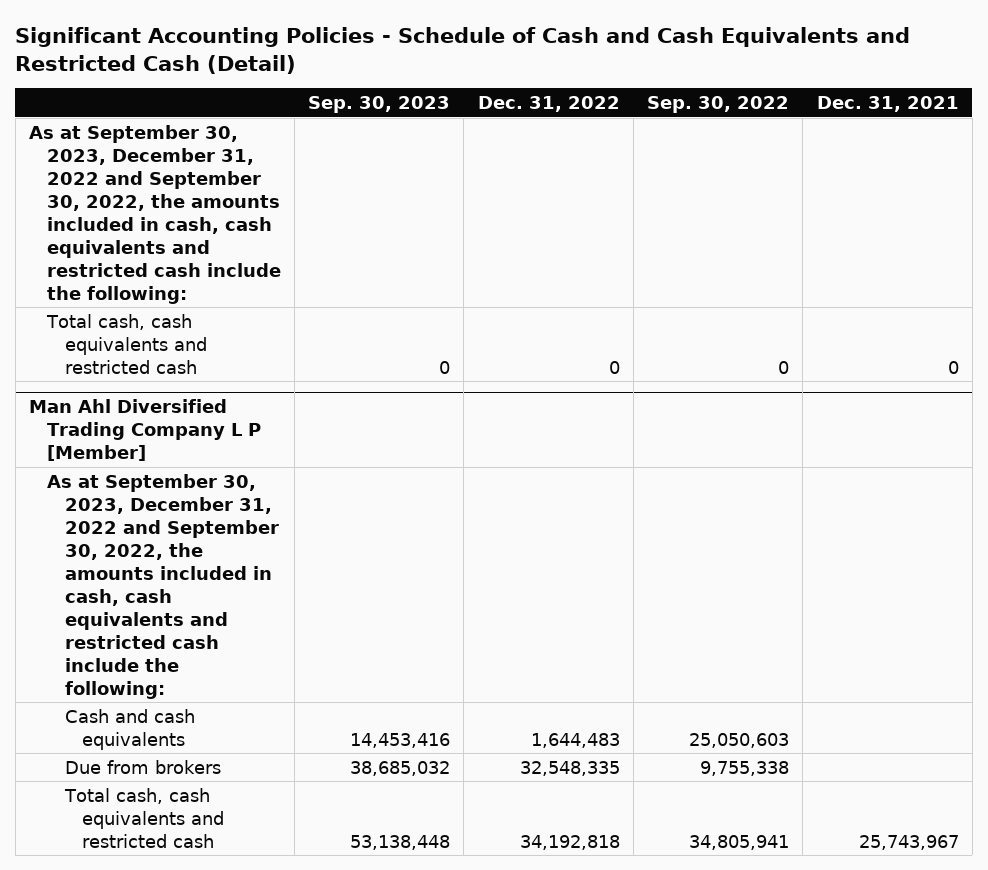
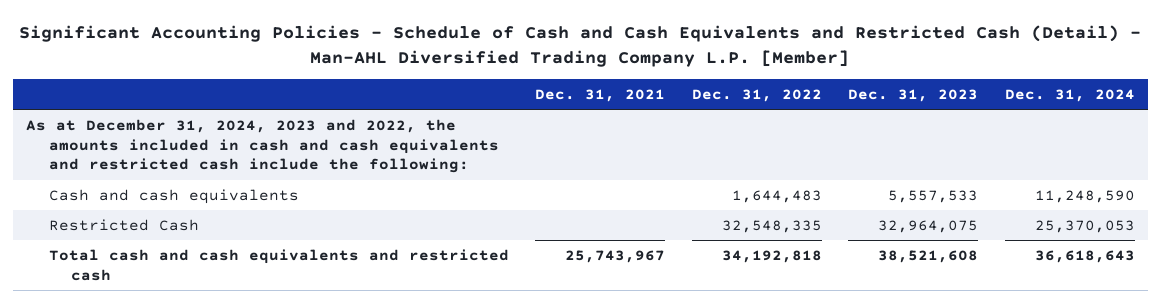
[15,26,911,74] Significant Accounting Policies - Schedule of Cash and Cash Equivalents and Restricted Cash (Detail) -> [19,25,1142,68] Significant Accounting Policies - Schedule of Cash and Cash Equivalents and Restricted Cash (Detail) - Man-AHL Diversified Trading Company L.P. [Member]
[308,95,451,113] Sep. 30, 2023 -> none
[647,95,790,113] Sep. 30, 2022 -> none
none -> [848,88,979,102] Dec. 31, 2023
none -> [1004,88,1135,102] Dec. 31, 2024
[45,313,207,374] Total cash, cash equivalents and restricted cash -> none
[29,399,261,462] Man Ahl Diversified Trading Company L P [Member] -> none
[46,473,279,699] As at September 30, 2023, December 31, 2022 and September 30, 2022, the amounts included in cash, cash equivalents and restricted cash include the following: -> none
[29,124,281,304] As at September 30, 2023, December 31, 2022 and September 30, 2022, the amounts included in cash, cash equivalents and restricted cash include the following: -> [26,118,499,174] As at December 31, 2024, 2023 and 2022, the amounts included in cash and cash equivalents and restricted cash include the following:
[64,759,221,774] Due from brokers -> [48,218,199,231] Restricted Cash
[63,787,225,848] Total cash, cash equivalents and restricted cash -> [48,248,509,281] Total cash and cash equivalents and restricted cash

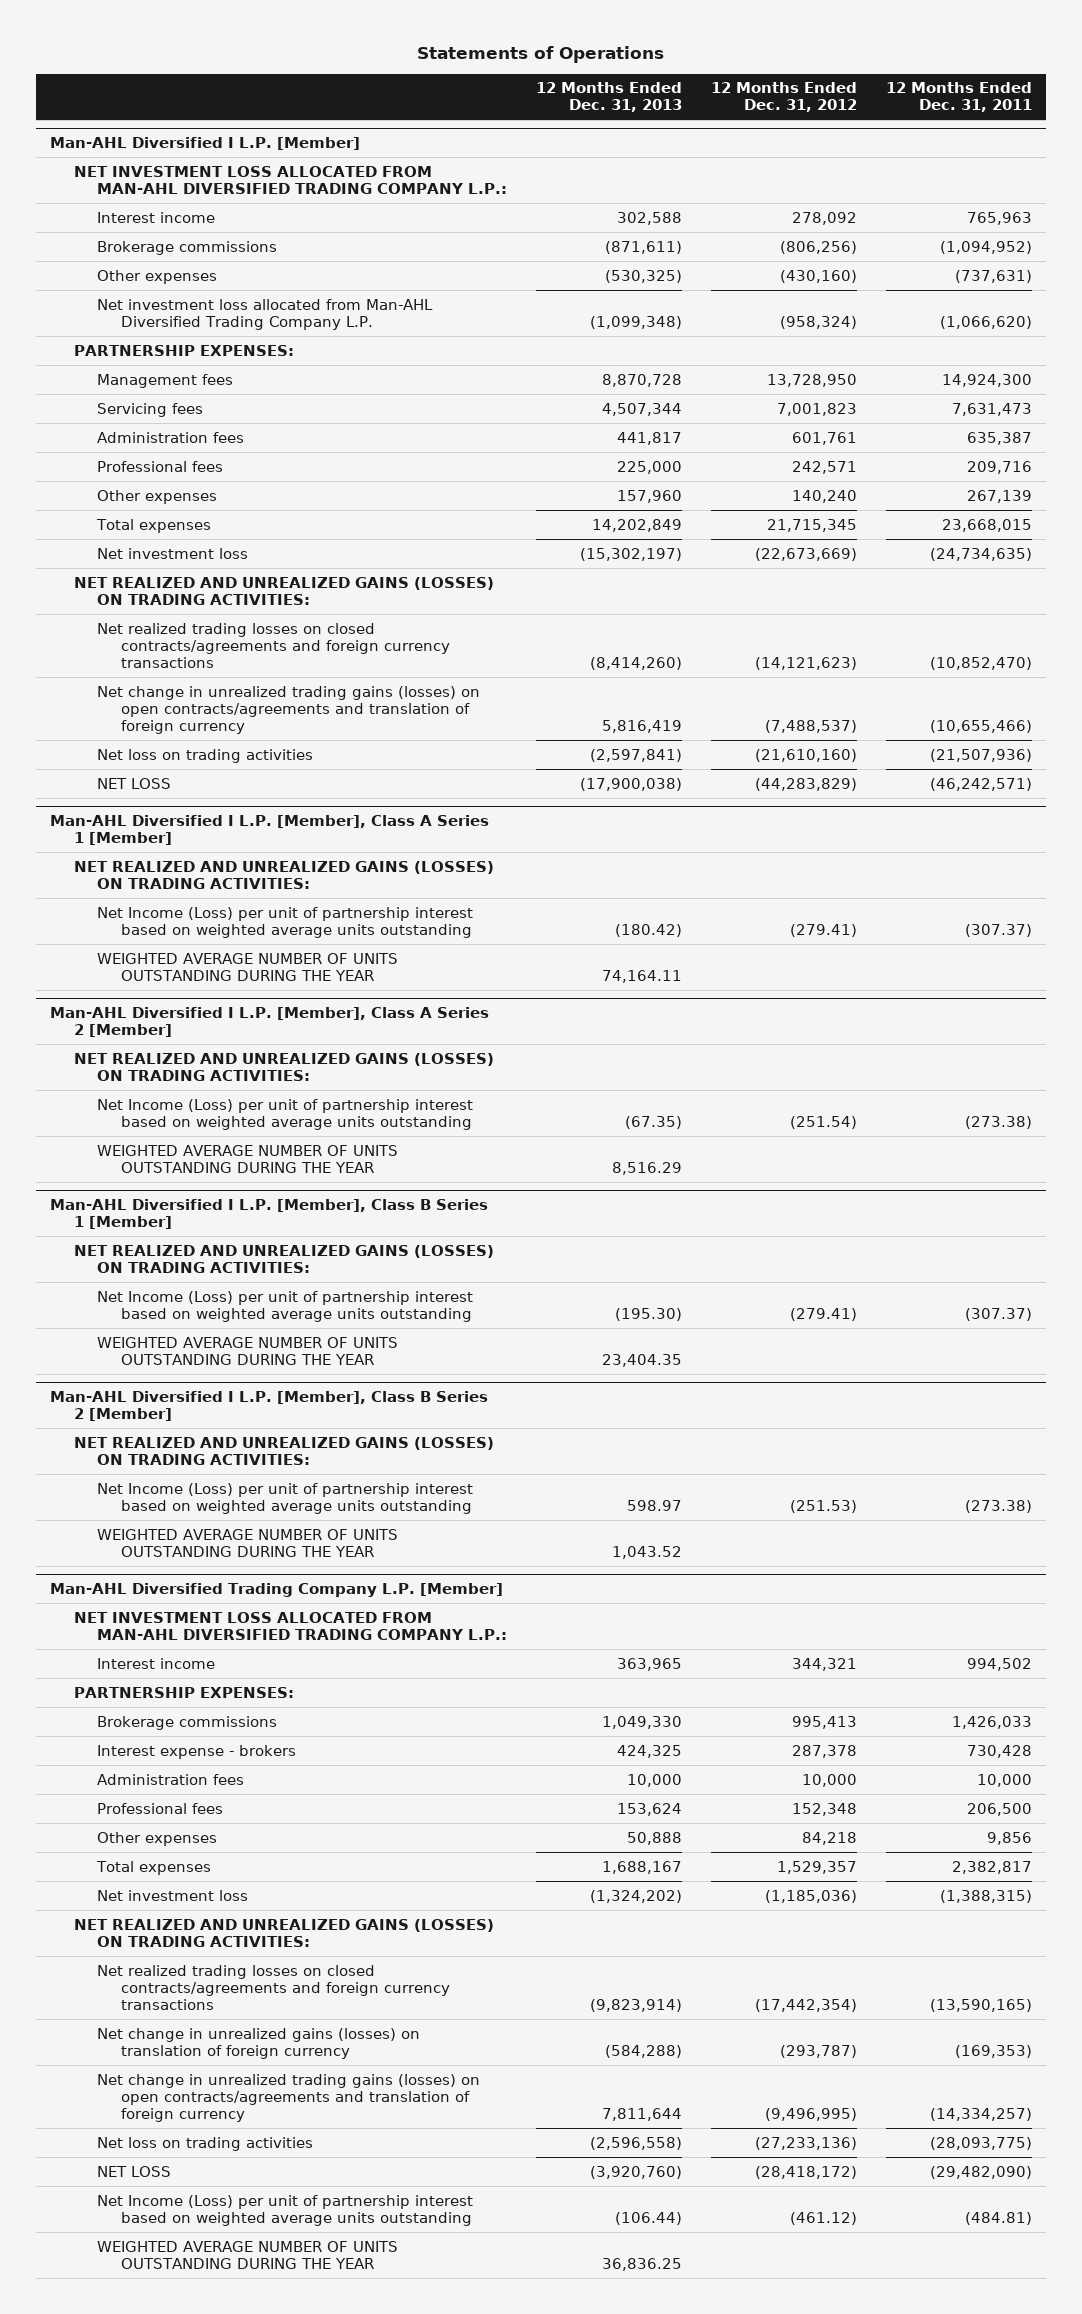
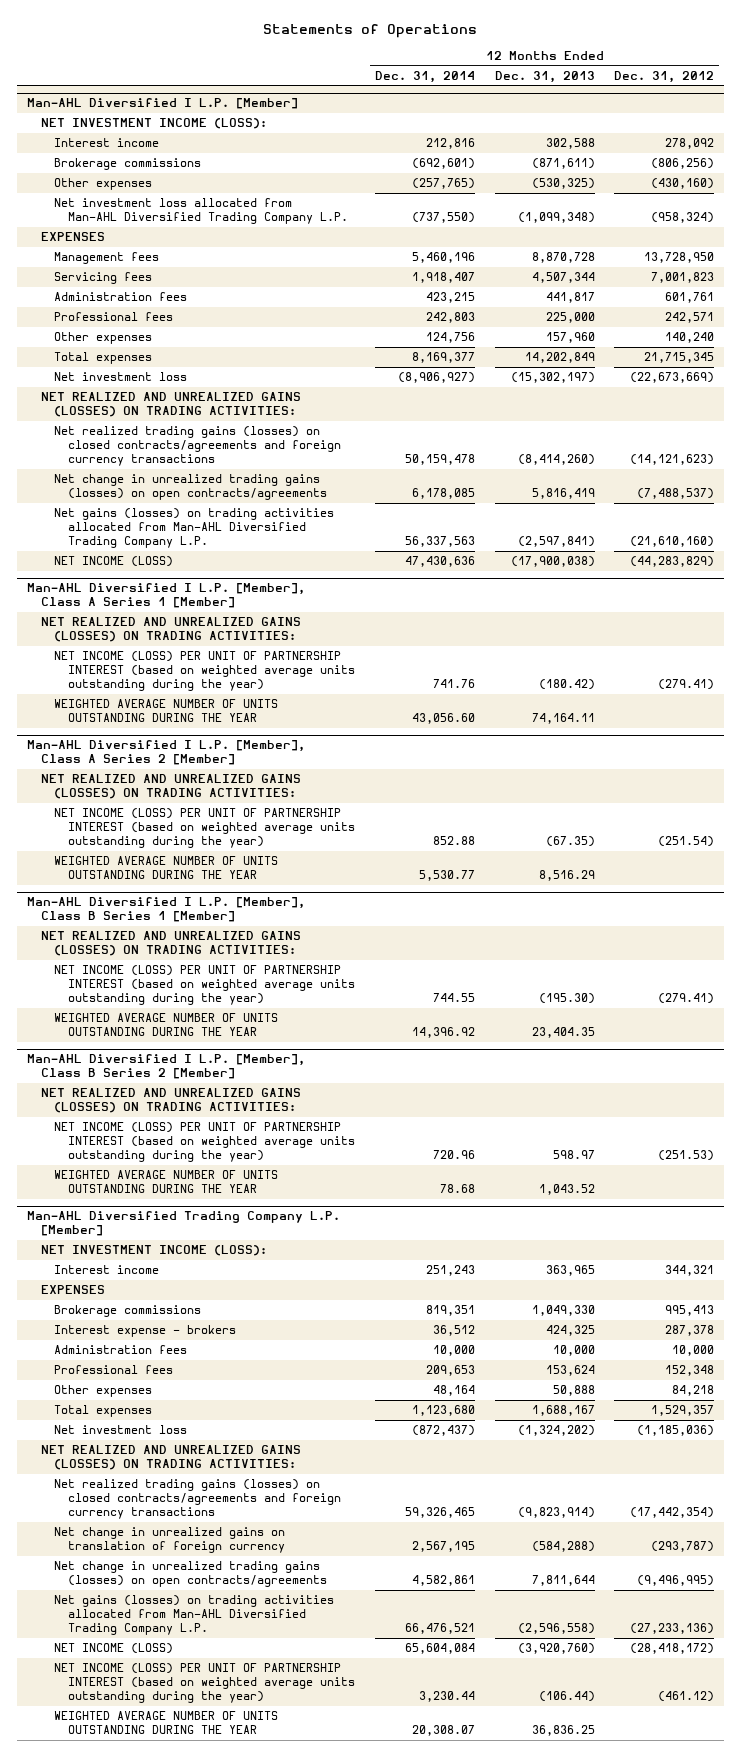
[885,82,1032,113] 12 Months Ended Dec. 31, 2011 -> none
none -> [374,70,475,83] Dec. 31, 2014
[73,165,508,194] NET INVESTMENT LOSS ALLOCATED FROM MAN-AHL DIVERSIFIED TRADING COMPANY L.P.: -> [40,118,267,130] NET INVESTMENT INCOME (LOSS):
[73,344,294,356] PARTNERSHIP EXPENSES: -> [40,232,105,242] EXPENSES
[97,622,451,668] Net realized trading losses on closed contracts/agreements and foreign currency transactions -> [54,426,342,467] Net realized trading gains (losses) on closed contracts/agreements and foreign currency transactions
[97,685,481,734] Net change in unrealized trading gains (losses) on open contracts/agreements and translation of foreign currency -> [54,474,328,501] Net change in unrealized trading gains (losses) on open contracts/agreements
[97,748,314,763] Net loss on trading activities -> [54,508,335,549] Net gains (losses) on trading activities allocated from Man-AHL Diversified Trading Company L.P.
[97,777,172,789] NET LOSS -> [54,556,174,568] NET INCOME (LOSS)
[97,906,474,938] Net Income (Loss) per unit of partnership interest based on weighted average units outstanding -> [54,651,356,692] NET INCOME (LOSS) PER UNIT OF PARTNERSHIP INTEREST (based on weighted average units outstanding during the year)
[97,1098,474,1130] Net Income (Loss) per unit of partnership interest based on weighted average units outstanding -> [54,808,356,849] NET INCOME (LOSS) PER UNIT OF PARTNERSHIP INTEREST (based on weighted average units outstanding during the year)
[97,1290,474,1322] Net Income (Loss) per unit of partnership interest based on weighted average units outstanding -> [54,965,356,1006] NET INCOME (LOSS) PER UNIT OF PARTNERSHIP INTEREST (based on weighted average units outstanding during the year)
[97,1482,474,1514] Net Income (Loss) per unit of partnership interest based on weighted average units outstanding -> [54,1122,356,1163] NET INCOME (LOSS) PER UNIT OF PARTNERSHIP INTEREST (based on weighted average units outstanding during the year)
[73,1611,508,1640] NET INVESTMENT LOSS ALLOCATED FROM MAN-AHL DIVERSIFIED TRADING COMPANY L.P.: -> [40,1245,267,1257] NET INVESTMENT INCOME (LOSS):
[73,1686,294,1698] PARTNERSHIP EXPENSES: -> [40,1285,105,1295] EXPENSES
[97,1964,451,2010] Net realized trading losses on closed contracts/agreements and foreign currency transactions -> [54,1479,342,1520] Net realized trading gains (losses) on closed contracts/agreements and foreign currency transactions
[97,2027,421,2059] Net change in unrealized gains (losses) on translation of foreign currency -> [54,1527,286,1554] Net change in unrealized gains on translation of foreign currency
[97,2073,481,2122] Net change in unrealized trading gains (losses) on open contracts/agreements and translation of foreign currency -> [54,1561,328,1588] Net change in unrealized trading gains (losses) on open contracts/agreements
[97,2136,314,2151] Net loss on trading activities -> [54,1595,335,1636] Net gains (losses) on trading activities allocated from Man-AHL Diversified Trading Company L.P.
[97,2165,172,2177] NET LOSS -> [54,1643,174,1655] NET INCOME (LOSS)
[97,2194,474,2226] Net Income (Loss) per unit of partnership interest based on weighted average units outstanding -> [54,1663,356,1704] NET INCOME (LOSS) PER UNIT OF PARTNERSHIP INTEREST (based on weighted average units outstanding during the year)

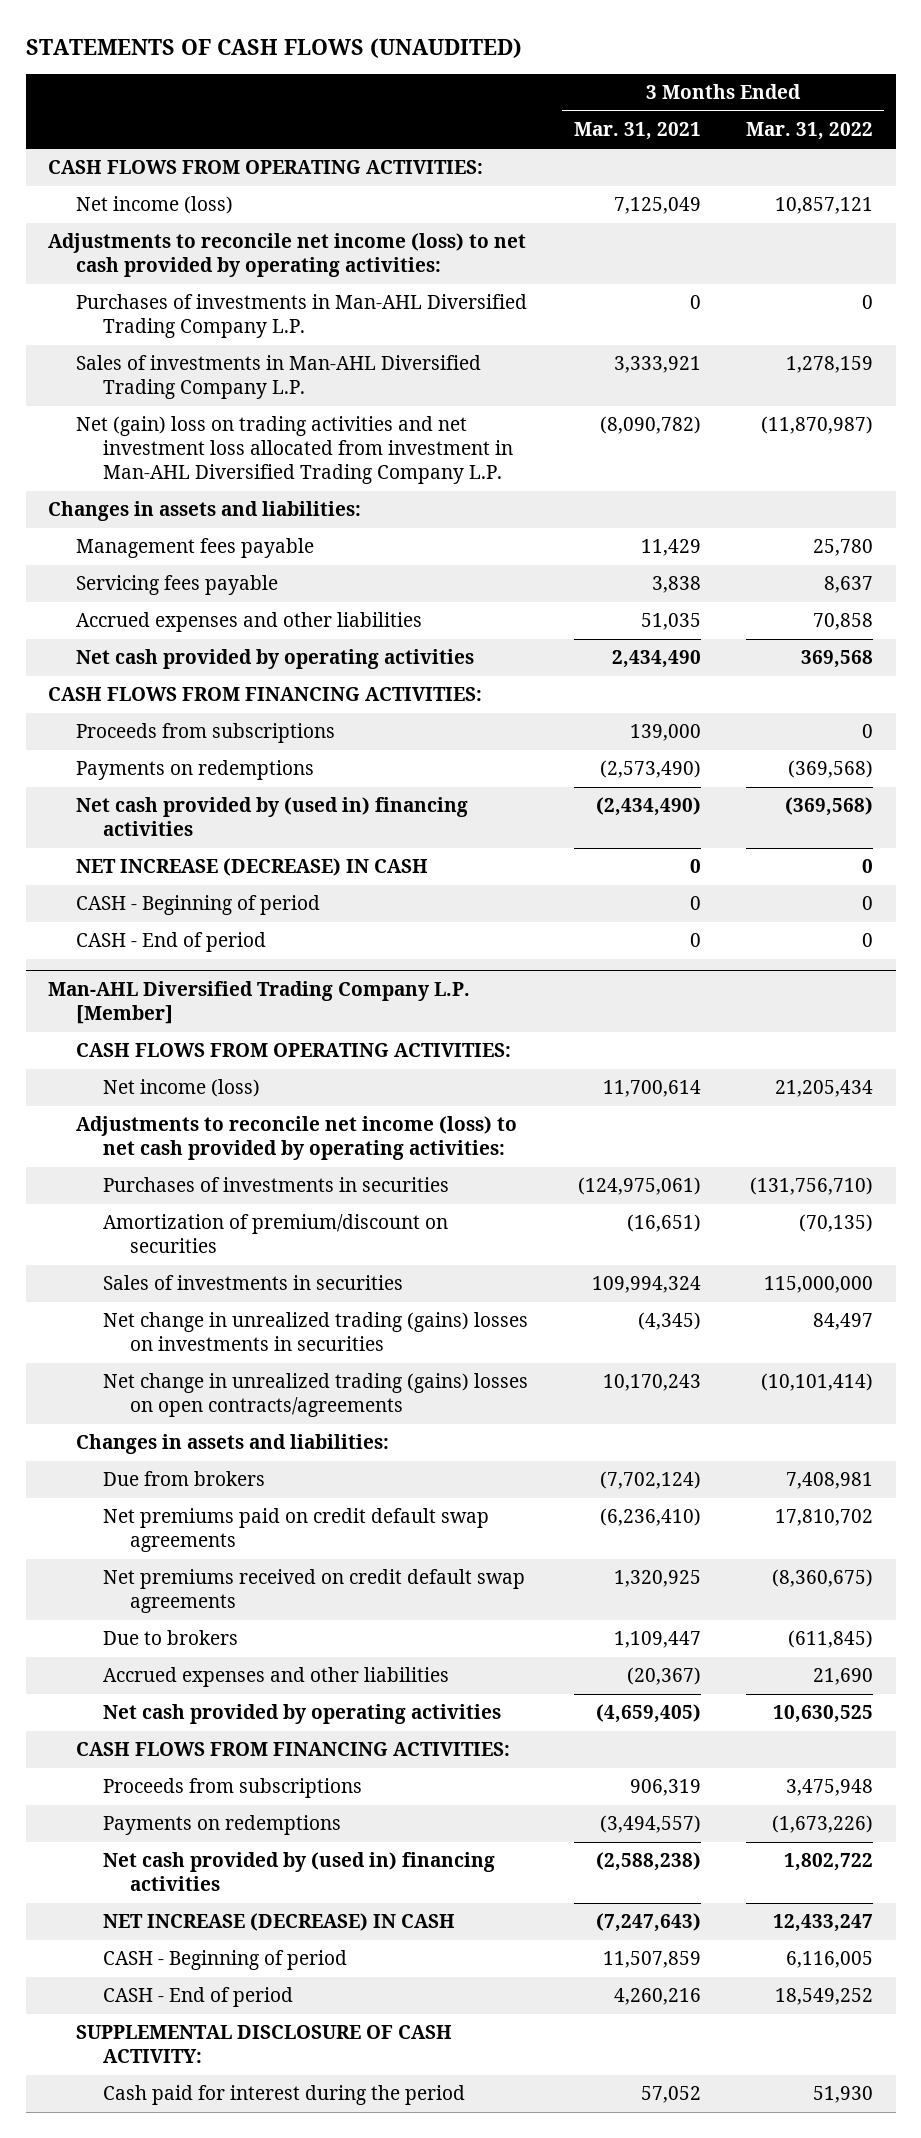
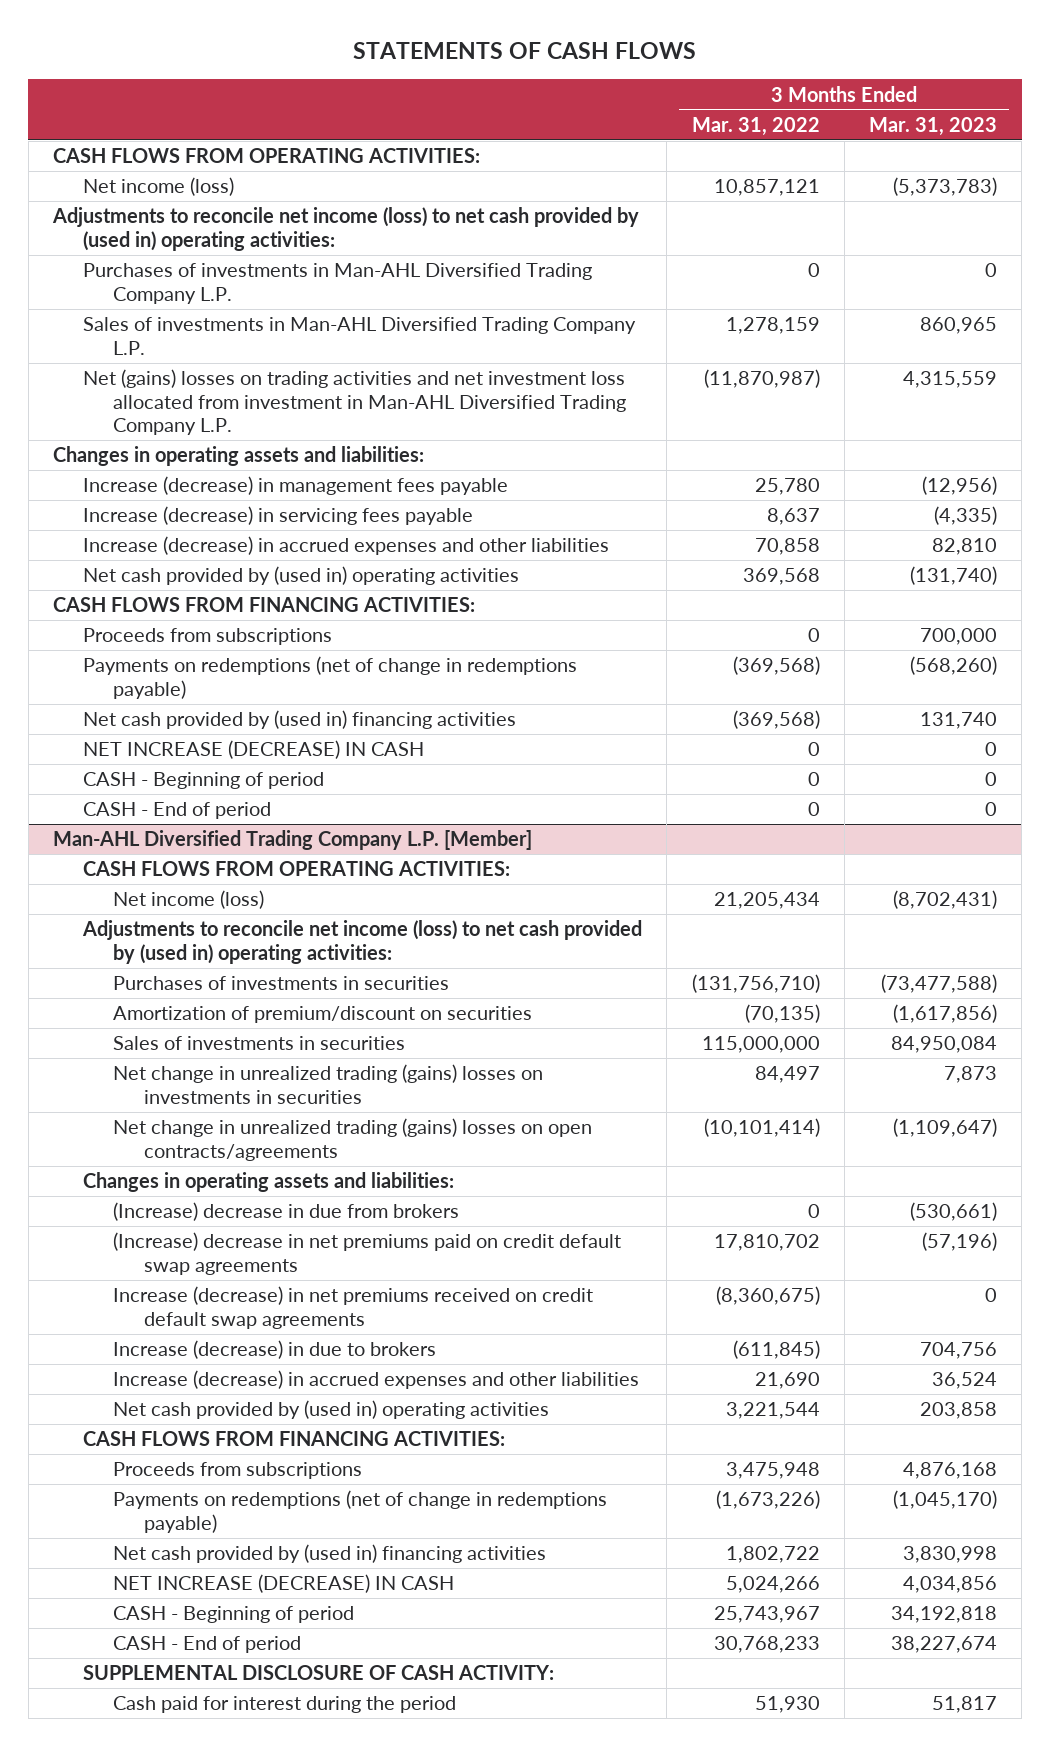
[25,37,522,58] STATEMENTS OF CASH FLOWS (UNAUDITED) -> [352,42,696,60] STATEMENTS OF CASH FLOWS
[573,122,701,141] Mar. 31, 2021 -> none
none -> [868,116,997,136] Mar. 31, 2023
[48,233,527,278] Adjustments to reconcile net income (loss) to net cash provided by operating activities: -> [52,207,640,251] Adjustments to reconcile net income (loss) to net cash provided by (used in) operating activities:
[75,416,514,485] Net (gain) loss on trading activities and net investment loss allocated from investment in Man-AHL Diversified Trading Company L.P. -> [83,369,627,436] Net (gains) losses on trading activities and net investment loss allocated from investment in Man-AHL Diversified Trading Company L.P.
[48,501,362,522] Changes in assets and liabilities: -> [53,446,425,467] Changes in operating assets and liabilities:
[75,538,314,559] Management fees payable -> [83,476,509,496] Increase (decrease) in management fees payable
[75,575,278,596] Servicing fees payable -> [83,506,474,526] Increase (decrease) in servicing fees payable
[75,612,422,633] Accrued expenses and other liabilities -> [83,536,610,556] Increase (decrease) in accrued expenses and other liabilities
[75,649,474,670] Net cash provided by operating activities -> [83,566,520,586] Net cash provided by (used in) operating activities
[75,760,314,781] Payments on redemptions -> [83,656,578,699] Payments on redemptions (net of change in redemptions payable)
[75,1116,517,1161] Adjustments to reconcile net income (loss) to net cash provided by operating activities: -> [82,920,643,964] Adjustments to reconcile net income (loss) to net cash provided by (used in) operating activities:
[75,1434,389,1455] Changes in assets and liabilities: -> [83,1172,455,1193] Changes in operating assets and liabilities:
[103,1471,266,1487] Due from brokers -> [113,1202,460,1222] (Increase) decrease in due from brokers
[786,1472,874,1490] 7,408,981 -> [807,1204,820,1219] 0
[103,1508,490,1553] Net premiums paid on credit default swap agreements -> [113,1232,622,1275] (Increase) decrease in net premiums paid on credit default swap agreements
[103,1569,526,1614] Net premiums received on credit default swap agreements -> [113,1286,594,1329] Increase (decrease) in net premiums received on credit default swap agreements
[103,1630,239,1646] Due to brokers -> [113,1340,437,1360] Increase (decrease) in due to brokers
[103,1667,450,1688] Accrued expenses and other liabilities -> [113,1370,640,1390] Increase (decrease) in accrued expenses and other liabilities
[103,1704,502,1725] Net cash provided by operating activities -> [113,1400,550,1420] Net cash provided by (used in) operating activities
[773,1705,874,1724] 10,630,525 -> [725,1402,820,1420] 3,221,544
[103,1815,342,1836] Payments on redemptions -> [113,1490,608,1533] Payments on redemptions (net of change in redemptions payable)
[773,1914,874,1933] 12,433,247 -> [725,1576,820,1594] 5,024,266
[786,1951,874,1969] 6,116,005 -> [713,1606,820,1624] 25,743,967
[775,1988,874,2006] 18,549,252 -> [713,1636,820,1654] 30,768,233

